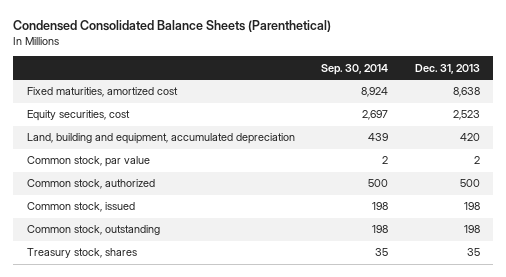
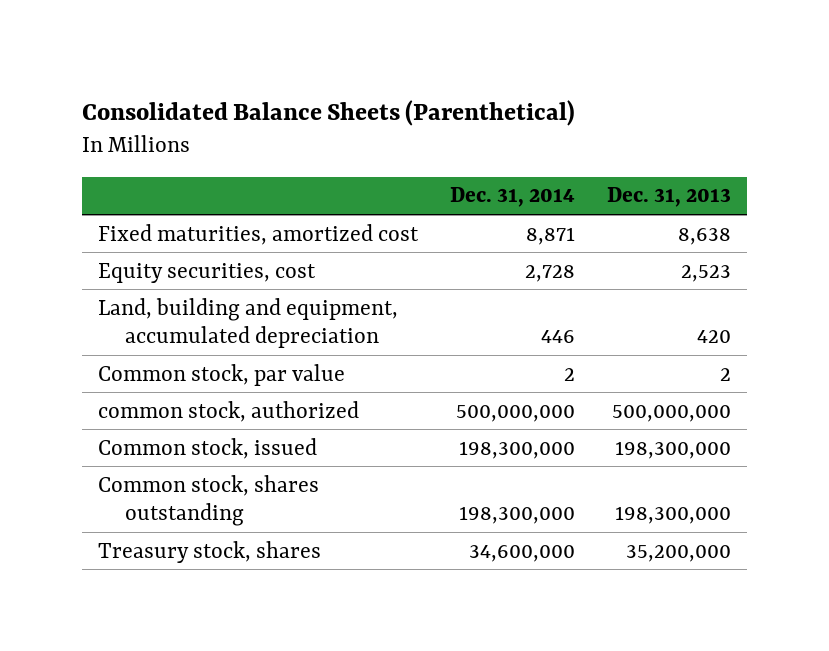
[13,20,332,33] Condensed Consolidated Balance Sheets (Parenthetical) -> [81,99,575,126] Consolidated Balance Sheets (Parenthetical)
[321,63,389,75] Sep. 30, 2014 -> none
none -> [449,187,575,208] Dec. 31, 2014
[26,179,155,190] Common stock, authorized -> [97,400,359,422] common stock, authorized
[459,179,480,188] 500 -> [611,404,731,422] 500,000,000
[463,202,480,211] 198 -> [614,440,731,459] 198,300,000
[26,225,160,236] Common stock, outstanding -> [97,474,319,526] Common stock, shares outstanding
[463,225,480,234] 198 -> [614,505,731,524] 198,300,000
[466,248,480,257] 35 -> [625,544,731,562] 35,200,000

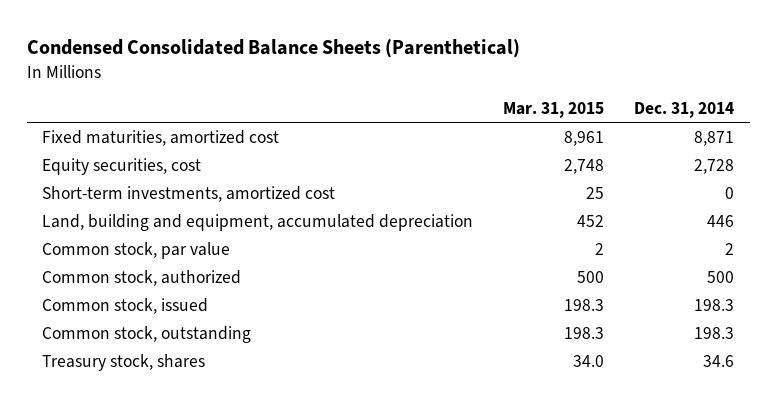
[81,99,575,126] Consolidated Balance Sheets (Parenthetical) -> [27,39,521,59] Condensed Consolidated Balance Sheets (Parenthetical)
[606,187,731,208] Dec. 31, 2013 -> none
none -> [503,102,605,119] Mar. 31, 2015
none -> [42,185,336,202] Short-term investments, amortized cost
[97,400,359,422] common stock, authorized -> [42,269,242,286] Common stock, authorized
[455,404,575,422] 500,000,000 -> [707,270,735,283] 500
[458,440,575,459] 198,300,000 -> [694,298,735,311] 198.3
[97,474,319,526] Common stock, shares outstanding -> [42,325,252,343] Common stock, outstanding
[458,505,575,524] 198,300,000 -> [694,326,735,339] 198.3
[468,544,575,562] 34,600,000 -> [703,354,735,367] 34.6

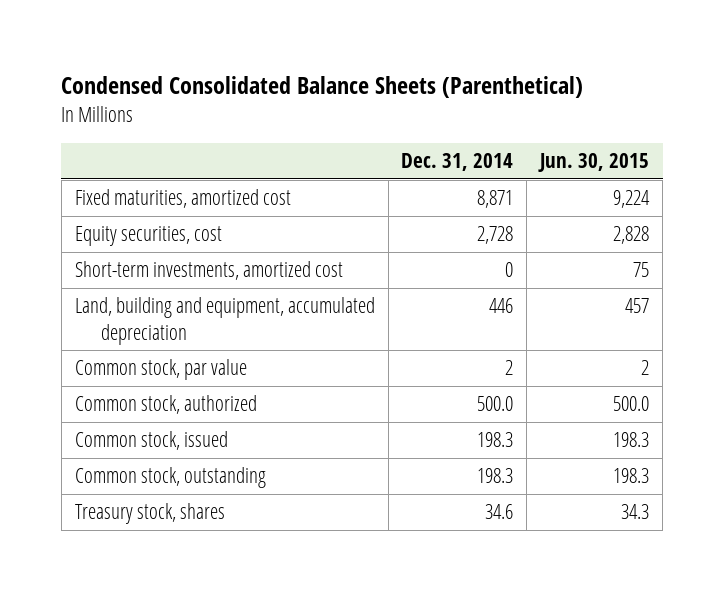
[503,102,605,119] Mar. 31, 2015 -> none
none -> [538,153,650,173] Jun. 30, 2015
[707,270,735,283] 500 -> [477,396,514,412] 500.0

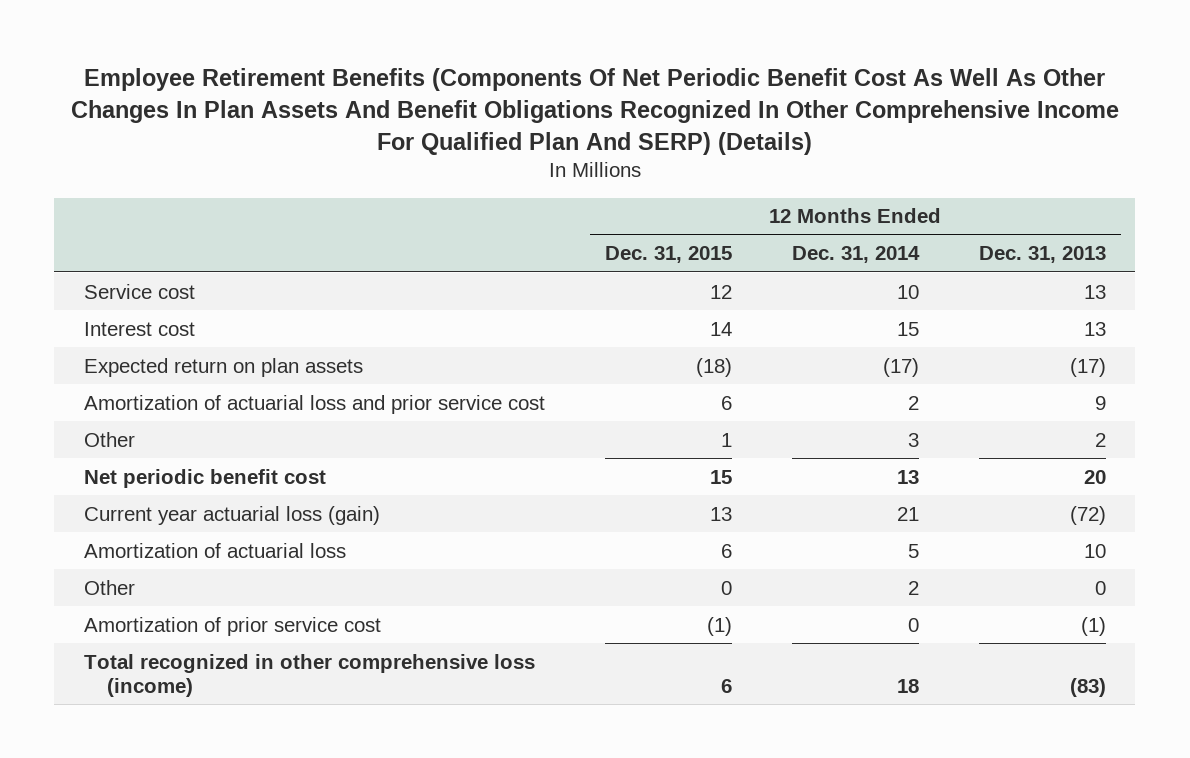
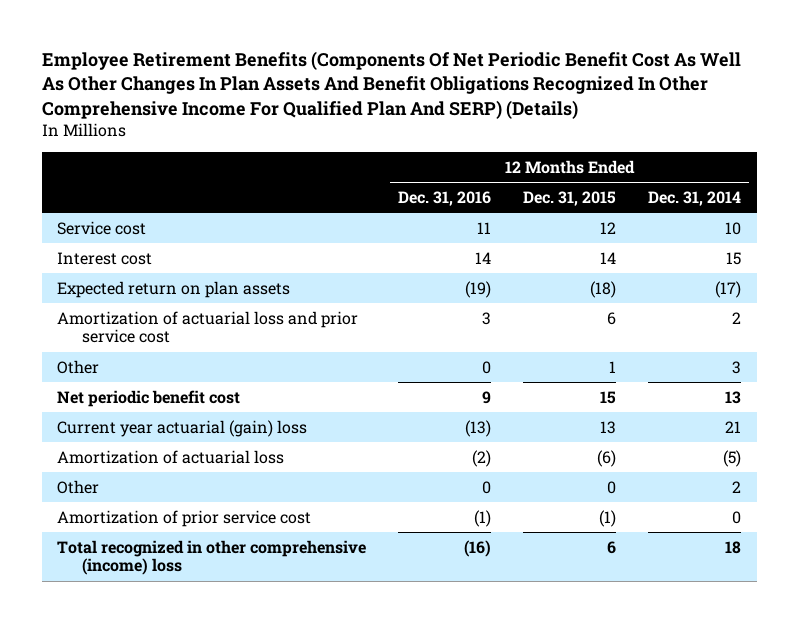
[978,246,1106,264] Dec. 31, 2013 -> none
none -> [398,190,492,206] Dec. 31, 2016
[84,505,381,525] Current year actuarial loss (gain) -> [57,419,308,437] Current year actuarial (gain) loss
[721,543,733,558] 6 -> [597,449,617,467] (6)
[907,543,919,558] 5 -> [722,449,741,467] (5)
[84,653,536,697] Total recognized in other comprehensive loss (income) -> [57,539,367,576] Total recognized in other comprehensive (income) loss

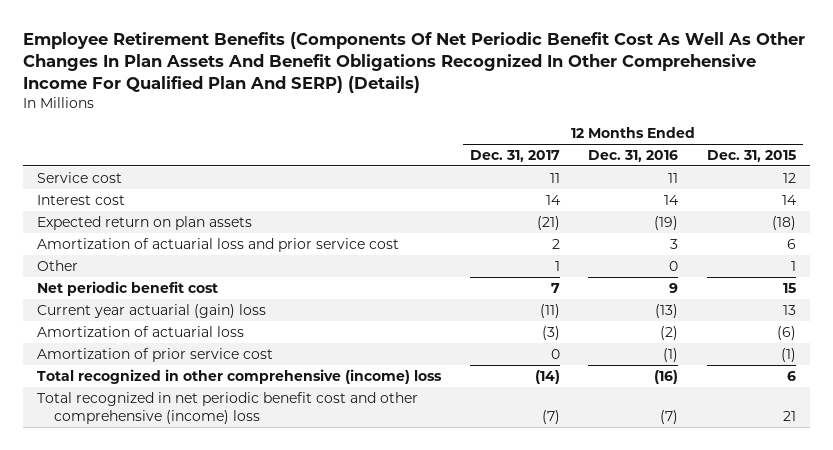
[647,190,741,206] Dec. 31, 2014 -> none
none -> [469,149,560,162] Dec. 31, 2017
[57,479,100,494] Other -> none
none -> [37,391,419,424] Total recognized in net periodic benefit cost and other comprehensive (income) loss

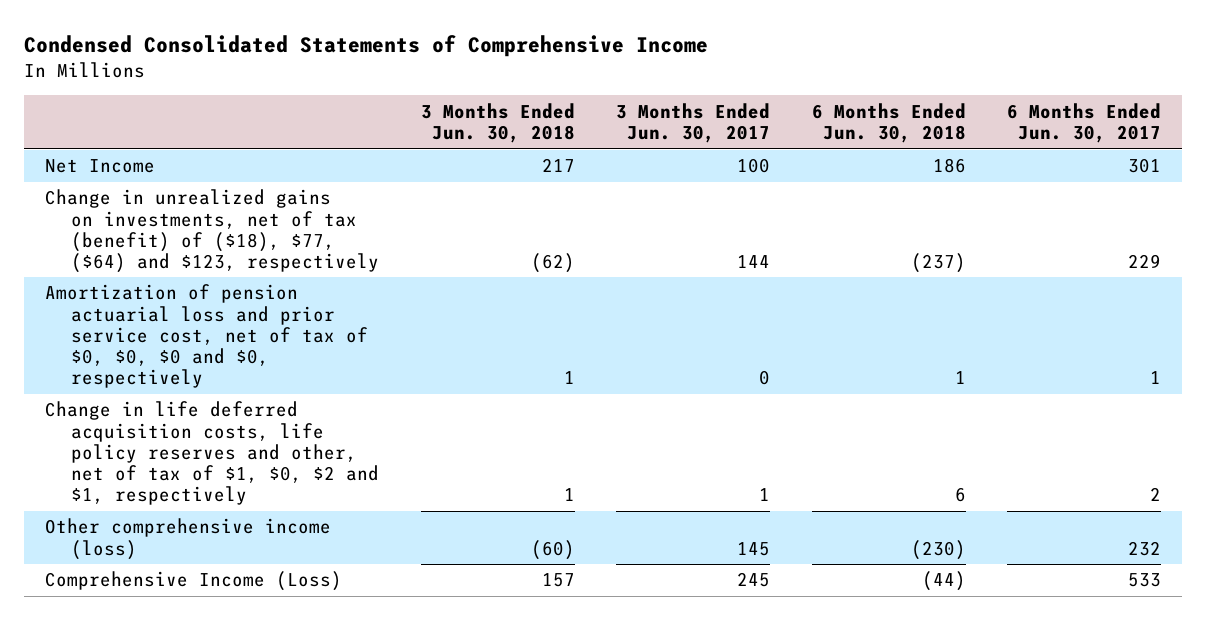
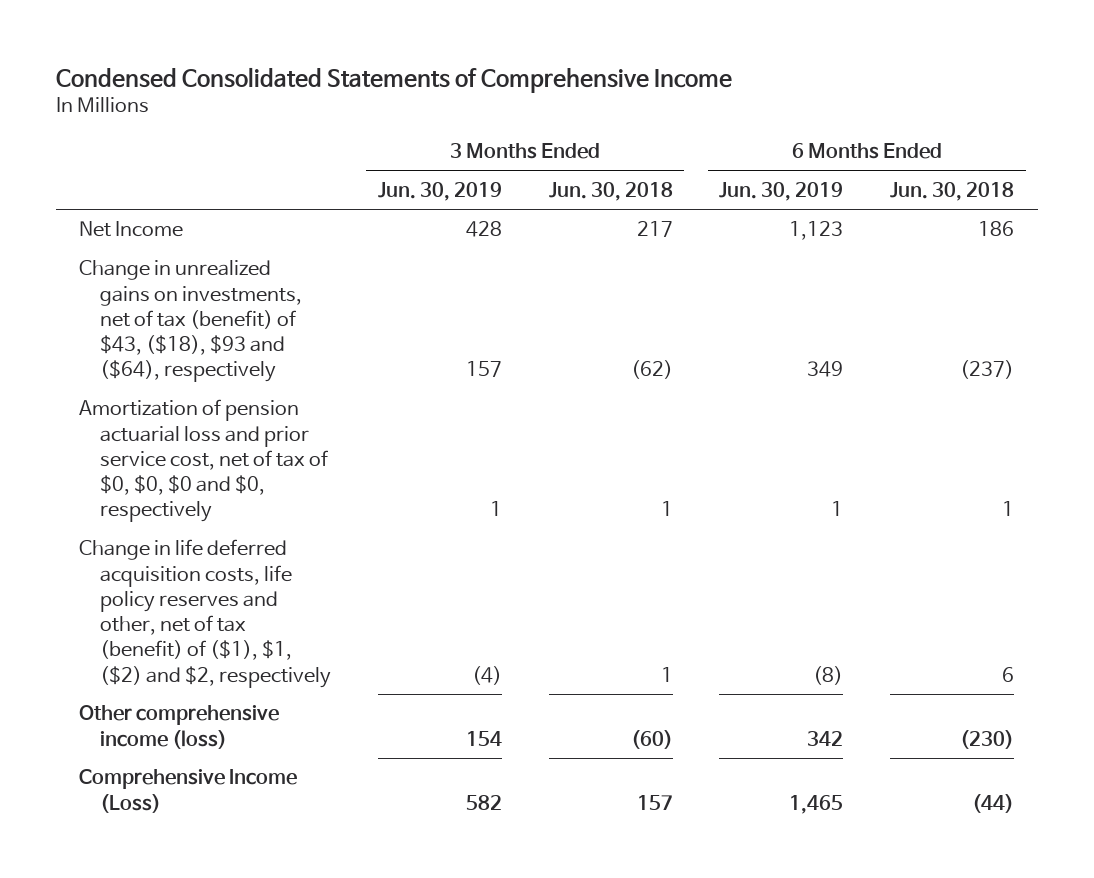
[616,102,771,143] 3 Months Ended Jun. 30, 2017 -> none
[1007,102,1162,143] 6 Months Ended Jun. 30, 2017 -> none
none -> [377,181,502,201] Jun. 30, 2019
none -> [719,181,844,201] Jun. 30, 2019
[44,189,380,273] Change in unrealized gains on investments, net of tax (benefit) of ($18), $77, ($64) and $123, respectively -> [79,260,302,383] Change in unrealized gains on investments, net of tax (benefit) of $43, ($18), $93 and ($64), respectively
[44,401,380,505] Change in life deferred acquisition costs, life policy reserves and other, net of tax of $1, $0, $2 and $1, respectively -> [79,539,331,688] Change in life deferred acquisition costs, life policy reserves and other, net of tax (benefit) of ($1), $1, ($2) and $2, respectively

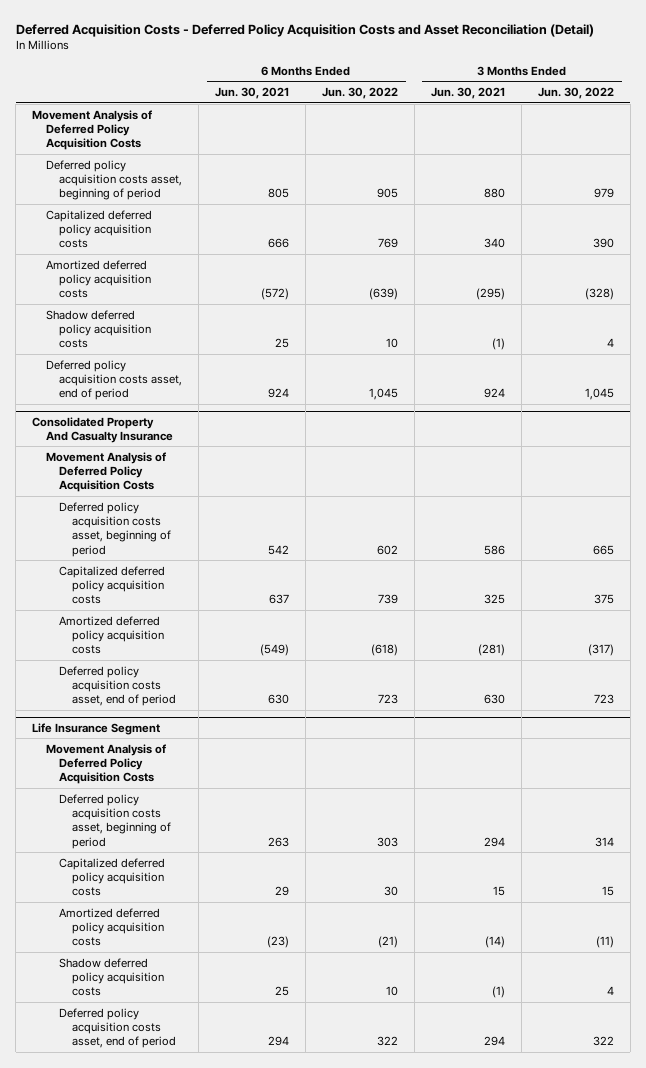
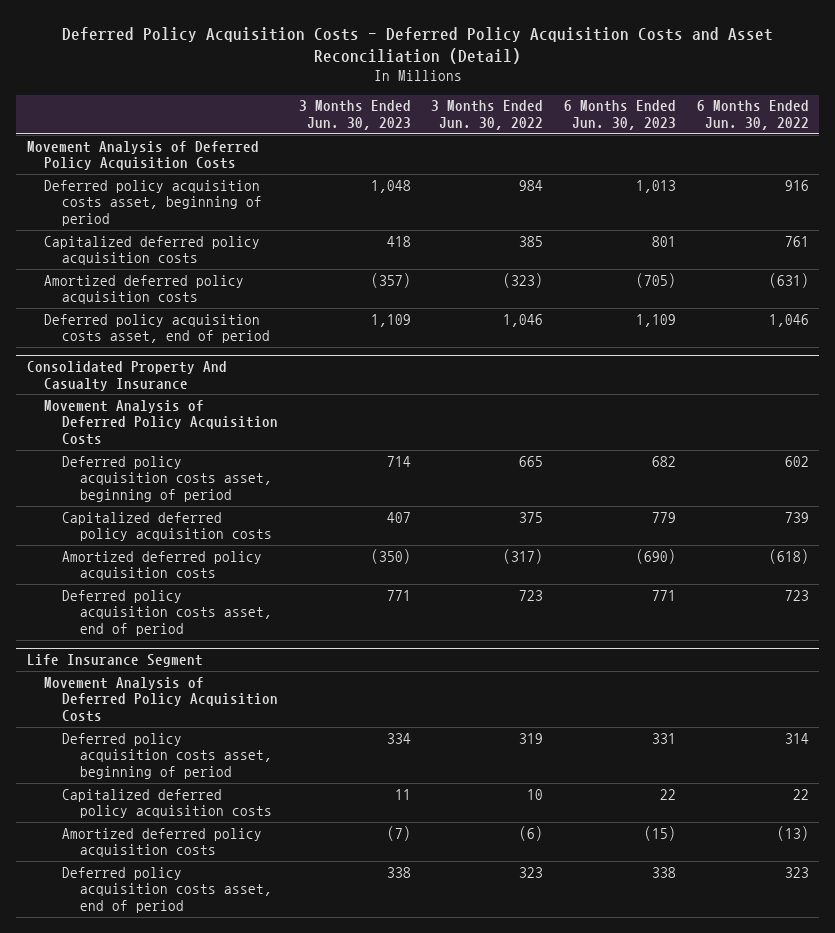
[15,23,594,37] Deferred Acquisition Costs - Deferred Policy Acquisition Costs and Asset Reconciliation (Detail) -> [61,26,773,64] Deferred Policy Acquisition Costs - Deferred Policy Acquisition Costs and Asset Reconciliation (Detail)
[214,87,289,100] Jun. 30, 2021 -> none
[430,87,505,100] Jun. 30, 2021 -> none
none -> [298,100,411,130] 3 Months Ended Jun. 30, 2023
none -> [563,100,676,130] 6 Months Ended Jun. 30, 2023
[45,309,151,349] Shadow deferred policy acquisition costs -> none
[376,188,398,199] 905 -> [784,179,809,191] 916
[593,188,614,199] 979 -> [519,179,544,191] 984
[377,238,398,249] 769 -> [784,235,809,247] 761
[592,238,614,249] 390 -> [519,235,544,247] 385
[368,288,398,301] (639) -> [768,272,809,288] (631)
[584,288,614,301] (328) -> [503,272,544,288] (323)
[368,388,398,401] 1,045 -> [768,313,809,327] 1,046
[584,388,614,401] 1,045 -> [503,313,544,327] 1,046
[58,957,165,997] Shadow deferred policy acquisition costs -> none
[376,836,398,847] 303 -> [784,732,809,744] 314
[594,836,614,847] 314 -> [519,732,544,744] 319
[383,886,398,897] 30 -> [792,788,809,800] 22
[601,886,614,897] 15 -> [527,788,544,800] 10
[377,936,398,949] (21) -> [776,825,809,841] (13)
[595,936,614,949] (11) -> [519,825,544,841] (6)
[376,1036,398,1047] 322 -> [784,866,809,878] 323
[592,1036,614,1047] 322 -> [519,866,544,878] 323

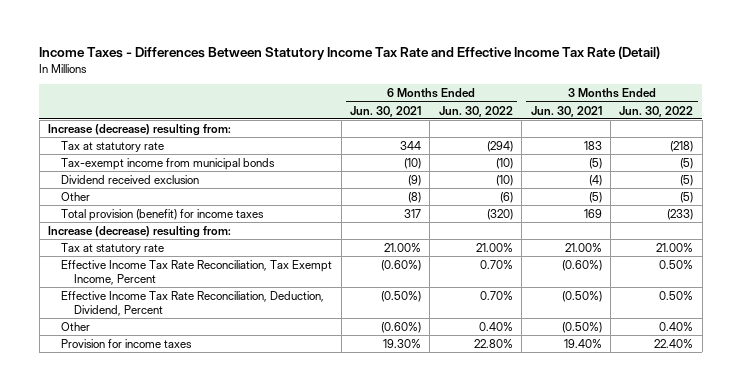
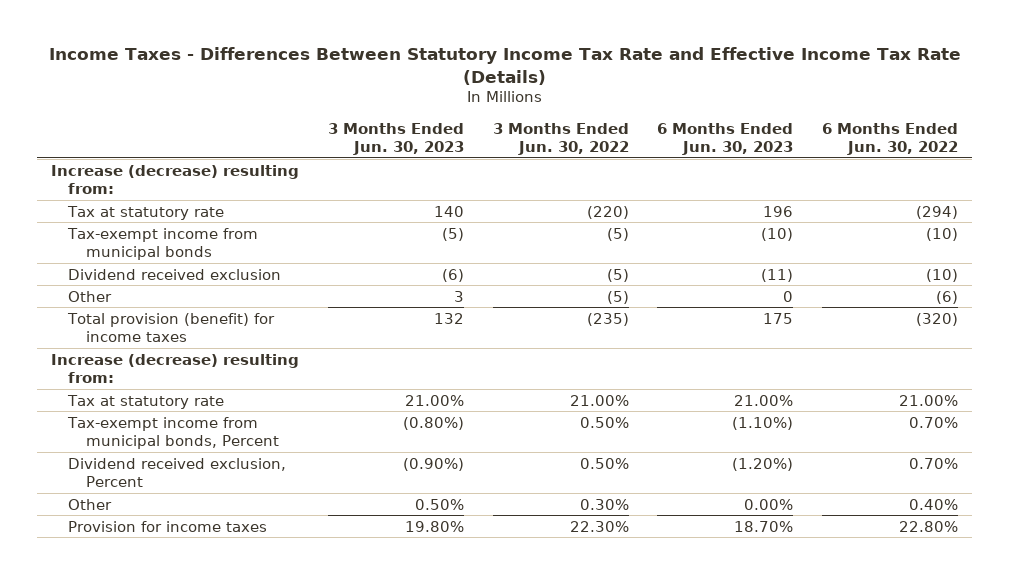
[39,46,661,61] Income Taxes - Differences Between Statutory Income Tax Rate and Effective Income Tax Rate (Detail) -> [48,46,961,85] Income Taxes - Differences Between Statutory Income Tax Rate and Effective Income Tax Rate (Details)
[349,105,421,117] Jun. 30, 2021 -> none
[530,105,602,117] Jun. 30, 2021 -> none
none -> [328,122,465,155] 3 Months Ended Jun. 30, 2023
none -> [657,122,794,155] 6 Months Ended Jun. 30, 2023
[670,140,694,152] (218) -> [586,205,629,219] (220)
[667,208,694,220] (233) -> [586,312,629,326] (235)
[61,259,333,285] Effective Income Tax Rate Reconciliation, Tax Exempt Income, Percent -> [67,416,279,449] Tax-exempt income from municipal bonds, Percent
[61,290,325,316] Effective Income Tax Rate Reconciliation, Deduction, Dividend, Percent -> [68,457,287,487] Dividend received exclusion, Percent
[659,321,694,331] 0.40% -> [579,498,629,510] 0.30%
[654,338,694,348] 22.40% -> [569,520,629,532] 22.30%

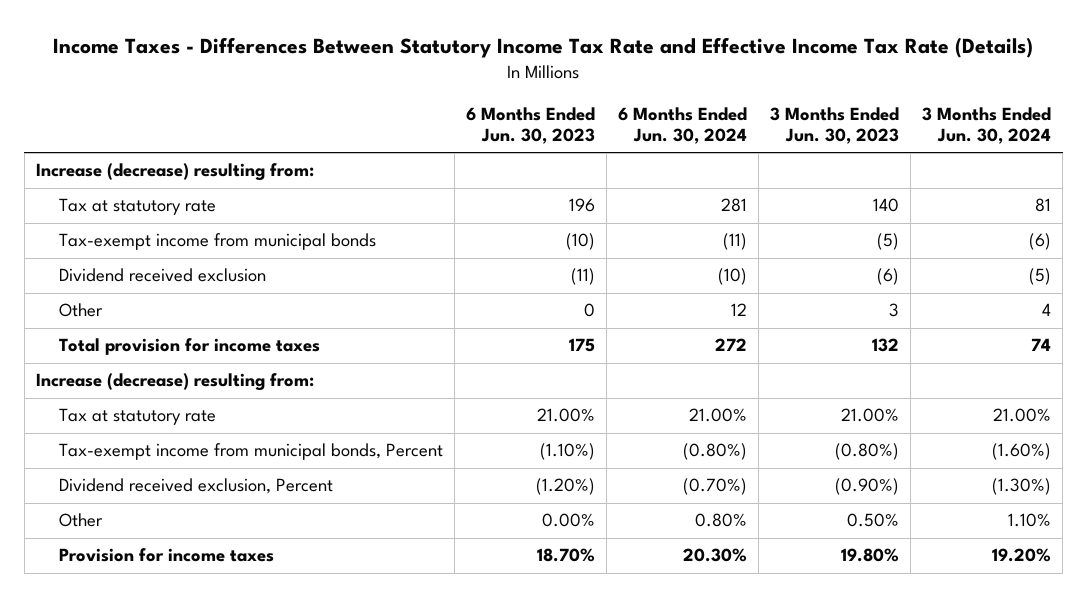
[492,122,629,155] 3 Months Ended Jun. 30, 2022 -> none
[822,122,959,155] 6 Months Ended Jun. 30, 2022 -> none
none -> [617,106,747,145] 6 Months Ended Jun. 30, 2024
none -> [922,106,1052,145] 3 Months Ended Jun. 30, 2024
[67,312,276,342] Total provision (benefit) for income taxes -> [58,338,320,356] Total provision for income taxes

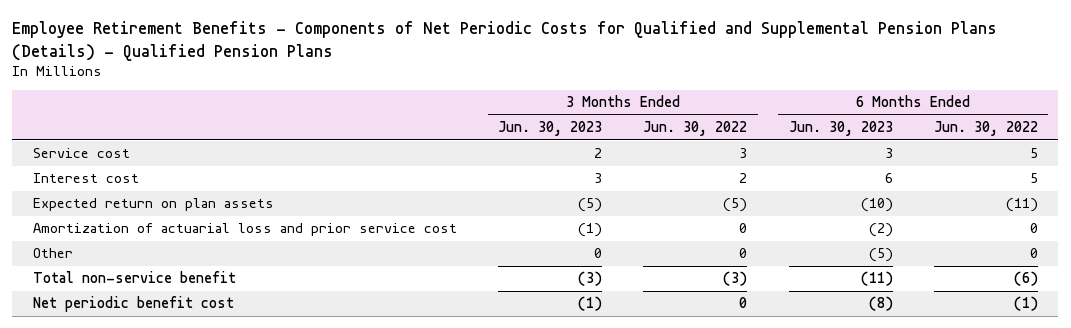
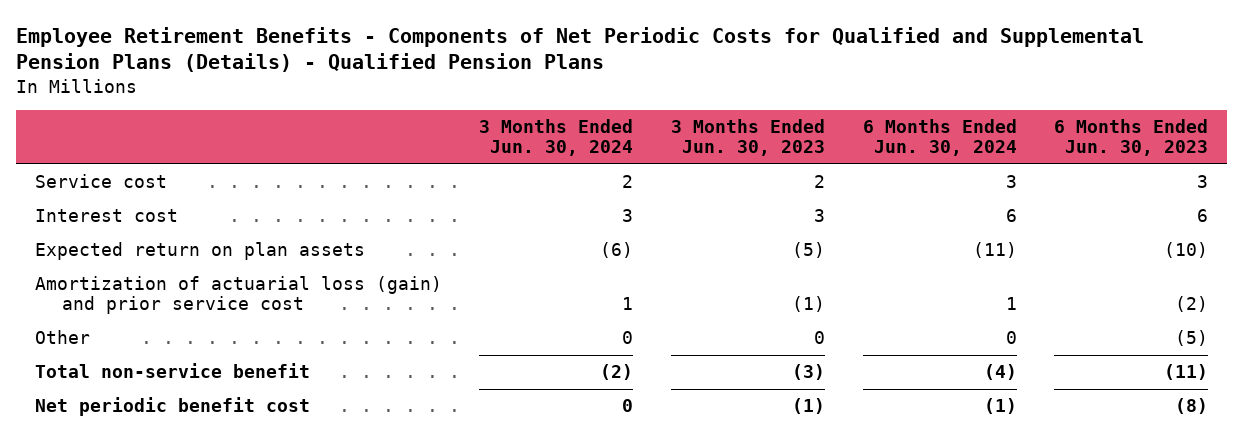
[643,121,748,137] Jun. 30, 2022 -> none
[933,121,1038,137] Jun. 30, 2022 -> none
none -> [479,118,634,157] 3 Months Ended Jun. 30, 2024
none -> [862,118,1017,157] 6 Months Ended Jun. 30, 2024
[32,223,457,237] Amortization of actuarial loss and prior service cost -> [34,276,442,315] Amortization of actuarial loss (gain) and prior service cost

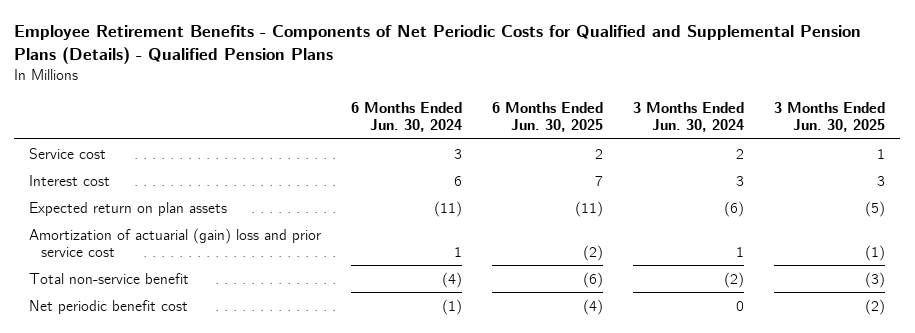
[670,118,825,157] 3 Months Ended Jun. 30, 2023 -> none
[1054,118,1209,157] 6 Months Ended Jun. 30, 2023 -> none
none -> [492,102,604,133] 6 Months Ended Jun. 30, 2025
none -> [774,102,886,133] 3 Months Ended Jun. 30, 2025
[34,330,90,345] Other -> none
[34,276,442,315] Amortization of actuarial loss (gain) and prior service cost -> [29,227,322,257] Amortization of actuarial (gain) loss and prior service cost

